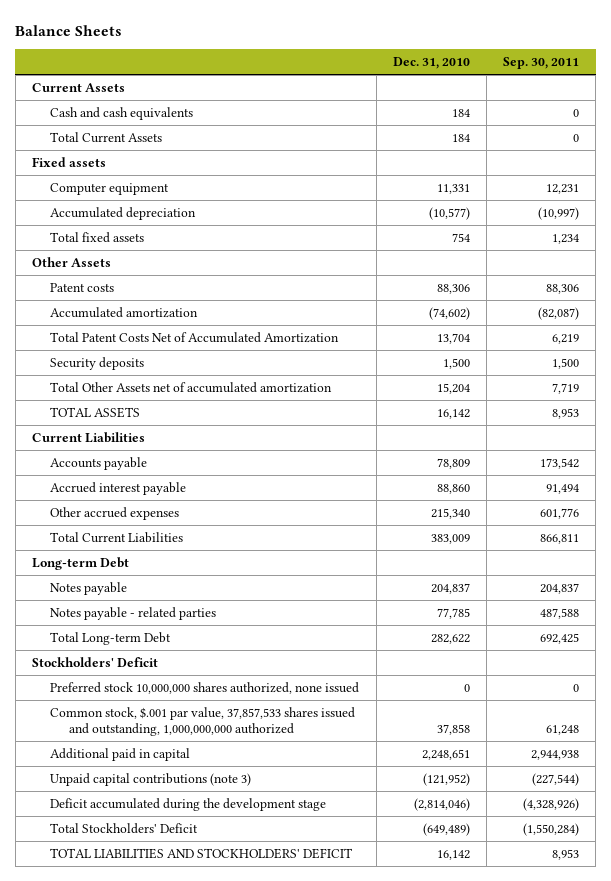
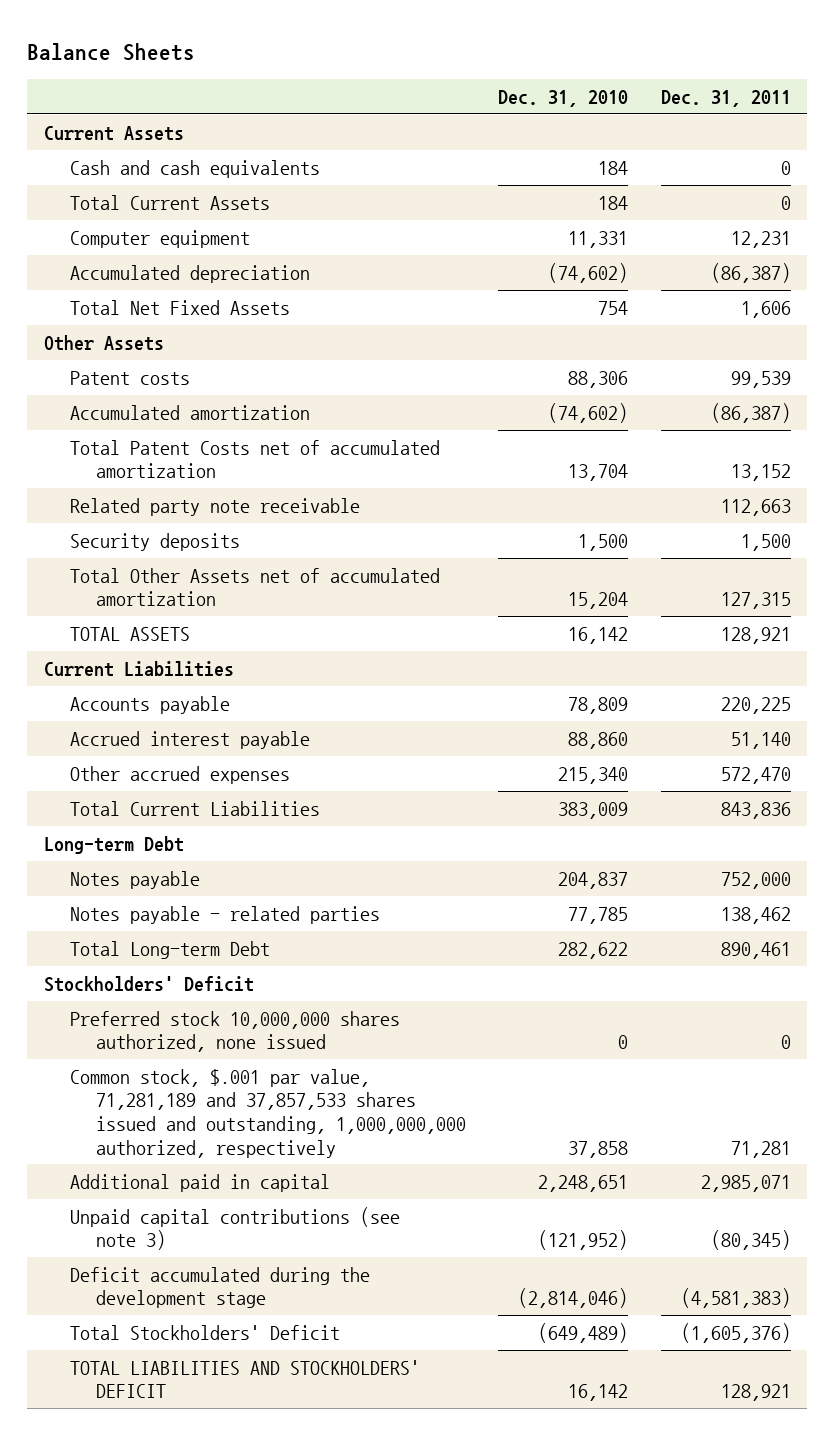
[503,57,580,70] Sep. 30, 2011 -> none
none -> [660,89,791,107] Dec. 31, 2011
[31,156,106,167] Fixed assets -> none
[428,206,470,220] (10,577) -> [548,262,629,283] (74,602)
[50,231,145,243] Total fixed assets -> [69,299,290,315] Total Net Fixed Assets
[50,331,340,343] Total Patent Costs Net of Accumulated Amortization -> [69,439,440,479] Total Patent Costs net of accumulated amortization
none -> [69,497,360,516] Related party note receivable
[50,706,356,736] Common stock, $.001 par value, 37,857,533 shares issued and outstanding, 1,000,000,000 authorized -> [69,1068,466,1158] Common stock, $.001 par value, 71,281,189 and 37,857,533 shares issued and outstanding, 1,000,000,000 authorized, respectively
[50,772,252,786] Unpaid capital contributions (note 3) -> [69,1206,400,1251] Unpaid capital contributions (see note 3)

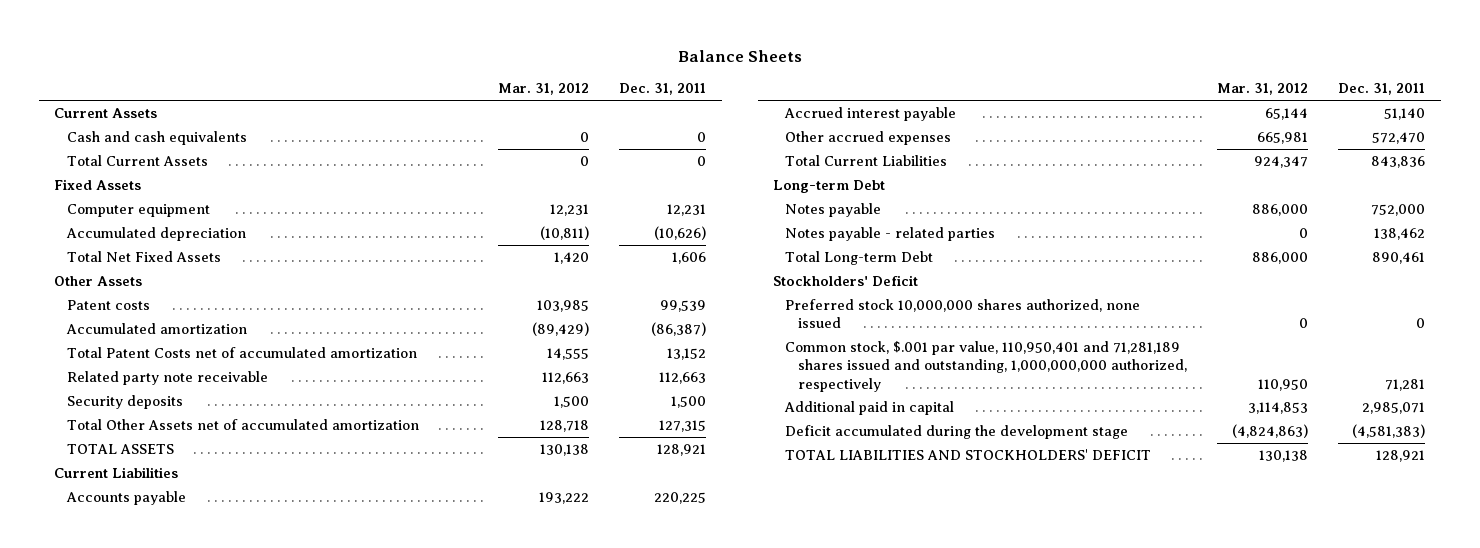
[498,89,629,107] Dec. 31, 2010 -> none
none -> [498,83,590,96] Mar. 31, 2012
none -> [54,179,142,191] Fixed Assets
[710,262,791,283] (86,387) -> [654,226,707,241] (10,626)
[69,1068,466,1158] Common stock, $.001 par value, 71,281,189 and 37,857,533 shares issued and outstanding, 1,000,000,000 authorized, respectively -> [785,341,1187,392] Common stock, $.001 par value, 110,950,401 and 71,281,189 shares issued and outstanding, 1,000,000,000 authorized, respectively
[69,1206,400,1251] Unpaid capital contributions (see note 3) -> none
[69,1324,340,1340] Total Stockholders' Deficit -> none

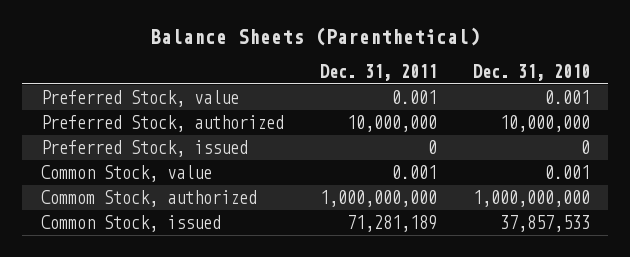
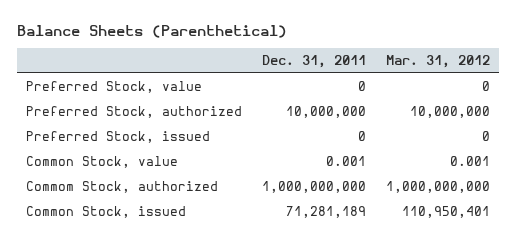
[472,63,590,81] Dec. 31, 2010 -> none
none -> [385,55,490,69] Mar. 31, 2012
[391,90,437,105] 0.001 -> [358,81,367,92] 0

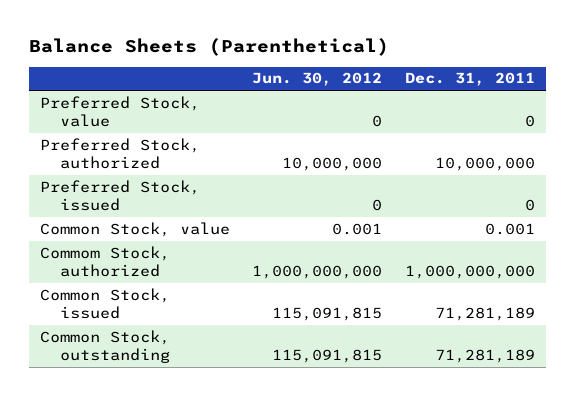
[385,55,490,69] Mar. 31, 2012 -> none
none -> [252,72,383,87] Jun. 30, 2012
none -> [40,329,171,363] Common Stock, outstanding

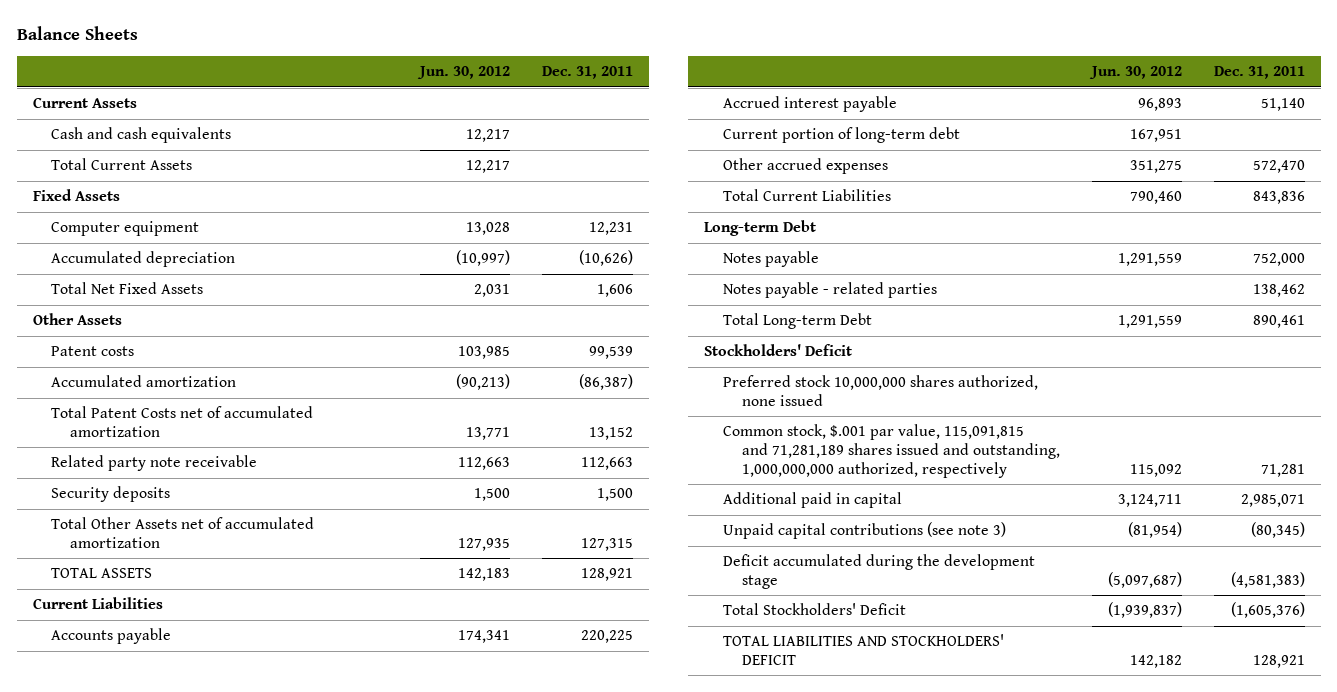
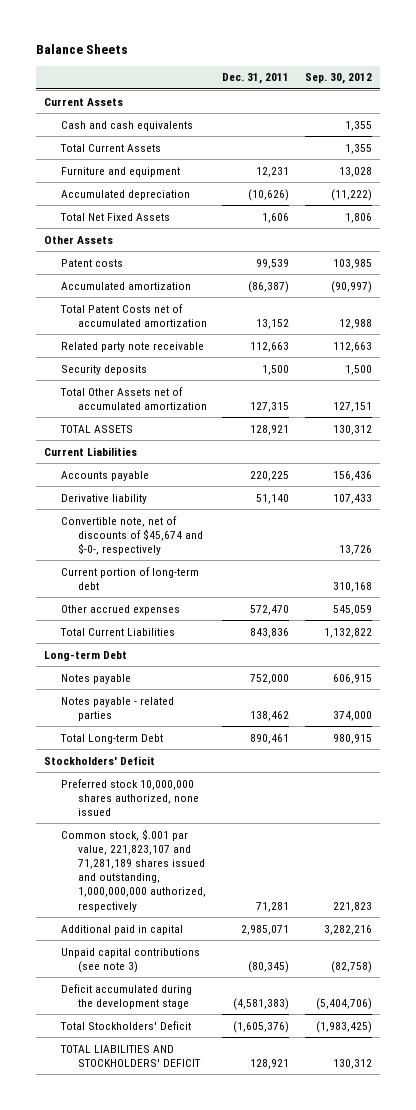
[417,66,511,80] Jun. 30, 2012 -> none
none -> [304,73,372,85] Sep. 30, 2012
[32,189,120,202] Fixed Assets -> none
[51,221,200,237] Computer equipment -> [60,166,180,177] Furniture and equipment
[722,96,897,113] Accrued interest payable -> [60,493,147,504] Derivative liability
none -> [60,515,203,555] Convertible note, net of discounts of $45,674 and $-0-, respectively
[722,424,1060,478] Common stock, $.001 par value, 115,091,815 and 71,281,189 shares issued and outstanding, 1,000,000,000 authorized, respectively -> [60,828,206,912] Common stock, $.001 par value, 221,823,107 and 71,281,189 shares issued and outstanding, 1,000,000,000 authorized, respectively

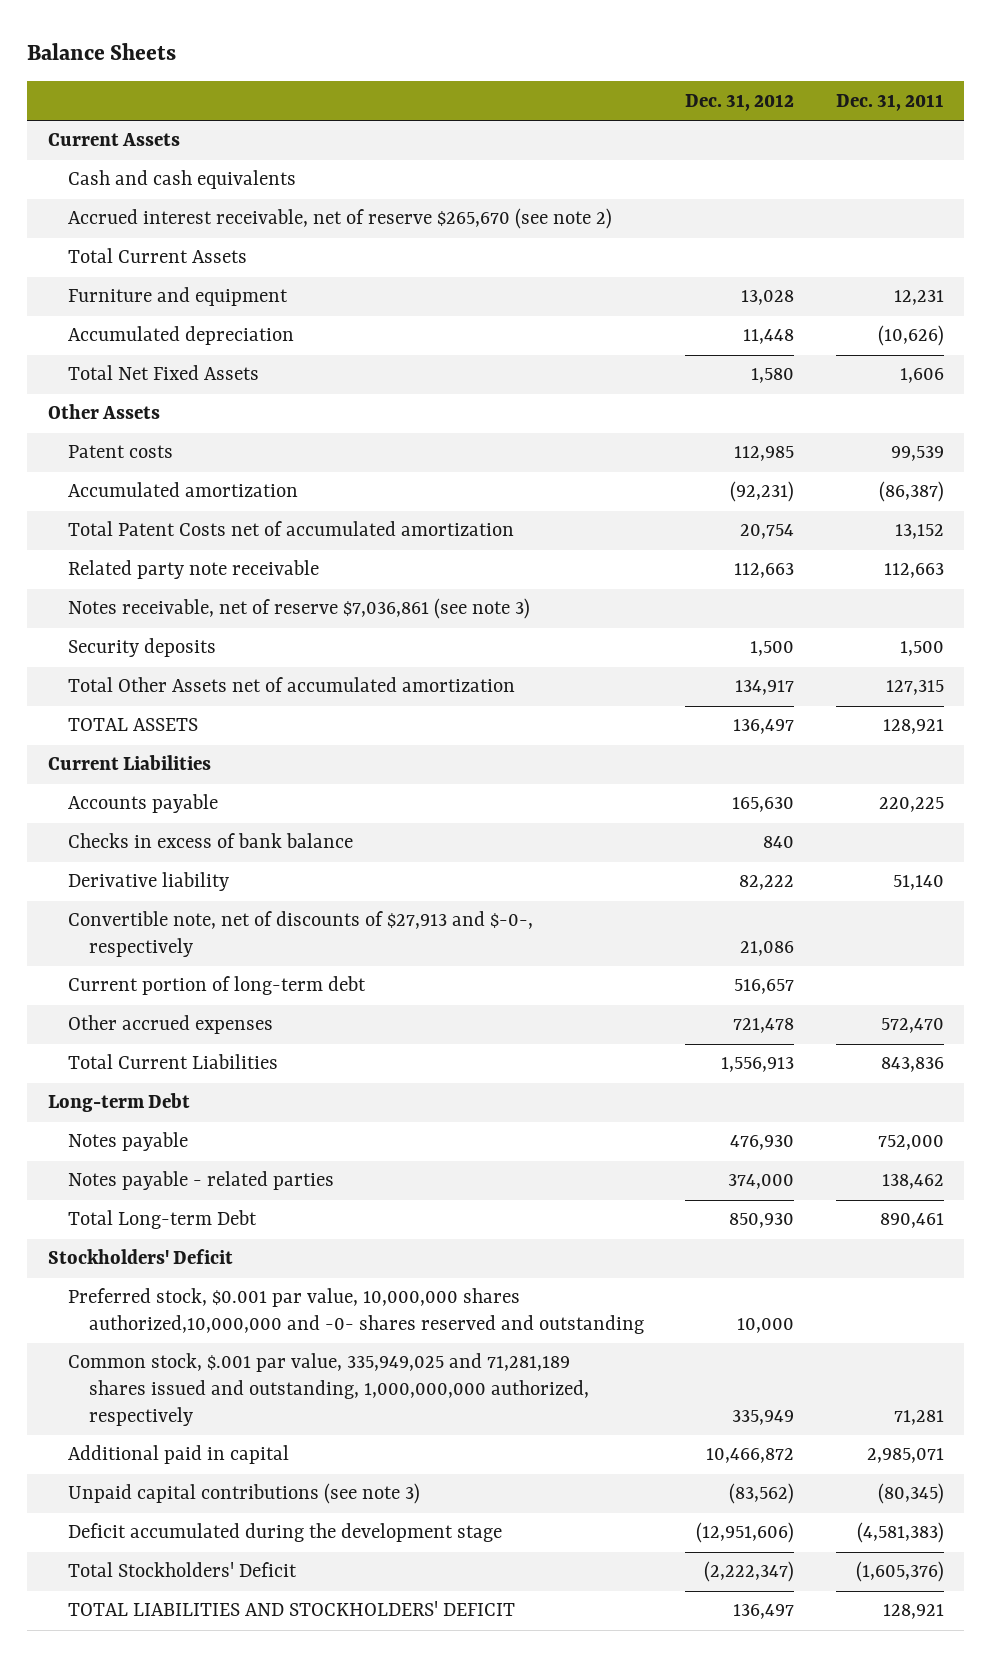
[304,73,372,85] Sep. 30, 2012 -> none
none -> [685,93,795,111] Dec. 31, 2012
none -> [68,208,613,230] Accrued interest receivable, net of reserve $265,670 (see note 2)
none -> [68,598,531,620] Notes receivable, net of reserve $7,036,861 (see note 3)
none -> [68,833,354,849] Checks in excess of bank balance
[60,515,203,555] Convertible note, net of discounts of $45,674 and $-0-, respectively -> [68,911,534,958] Convertible note, net of discounts of $27,913 and $-0-, respectively
[60,778,199,816] Preferred stock 10,000,000 shares authorized, none issued -> [68,1288,644,1335] Preferred stock, $0.001 par value, 10,000,000 shares authorized,10,000,000 and -0- shares reserved and outstanding
[60,828,206,912] Common stock, $.001 par value, 221,823,107 and 71,281,189 shares issued and outstanding, 1,000,000,000 authorized, respectively -> [68,1353,589,1426] Common stock, $.001 par value, 335,949,025 and 71,281,189 shares issued and outstanding, 1,000,000,000 authorized, respectively

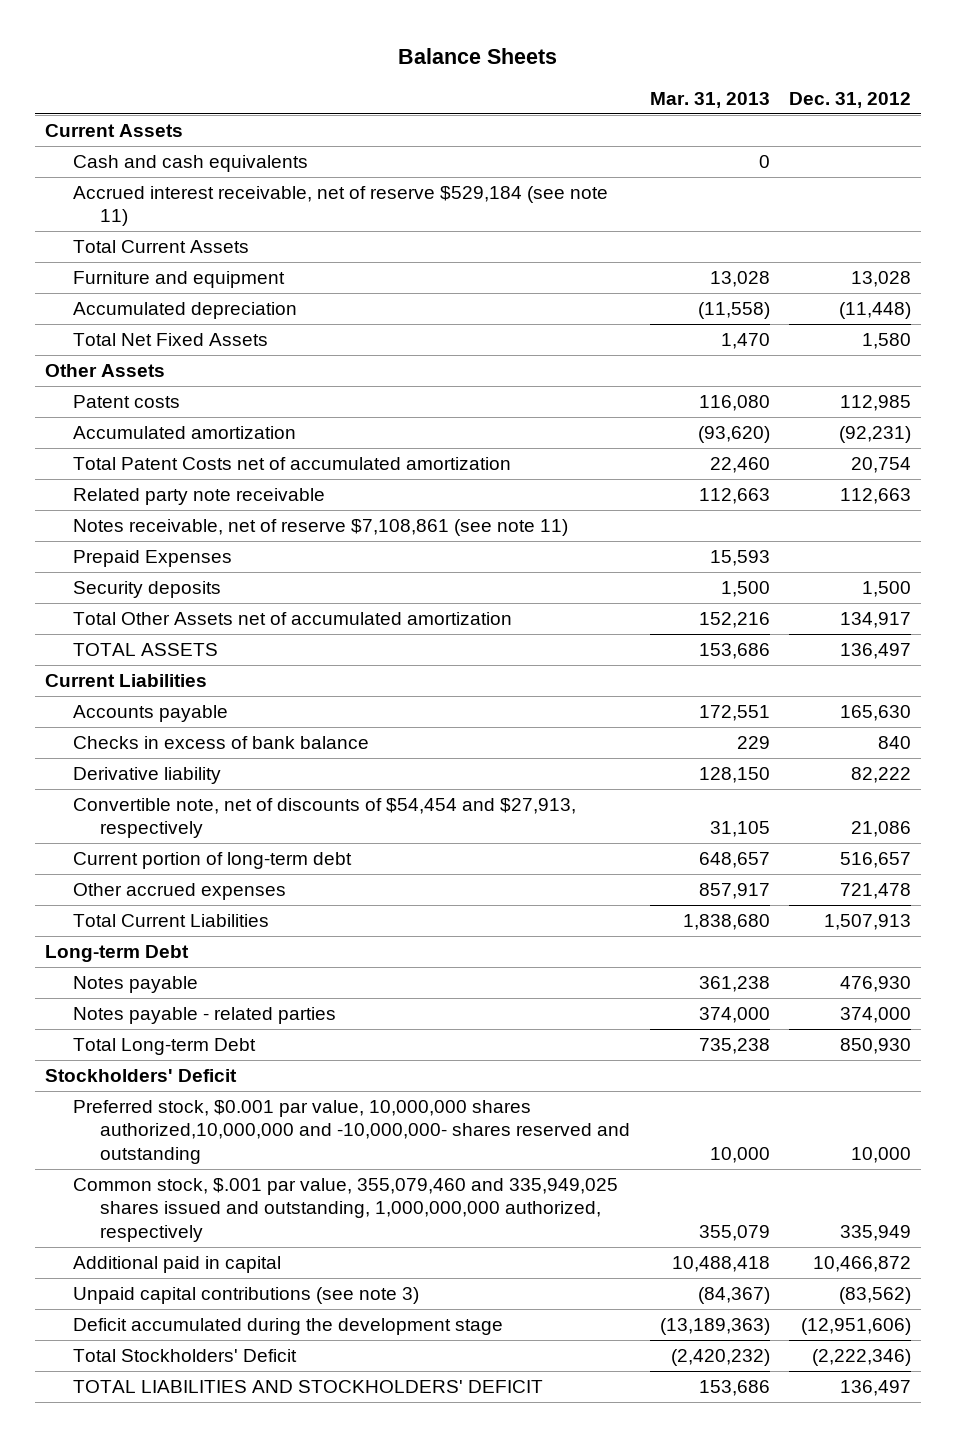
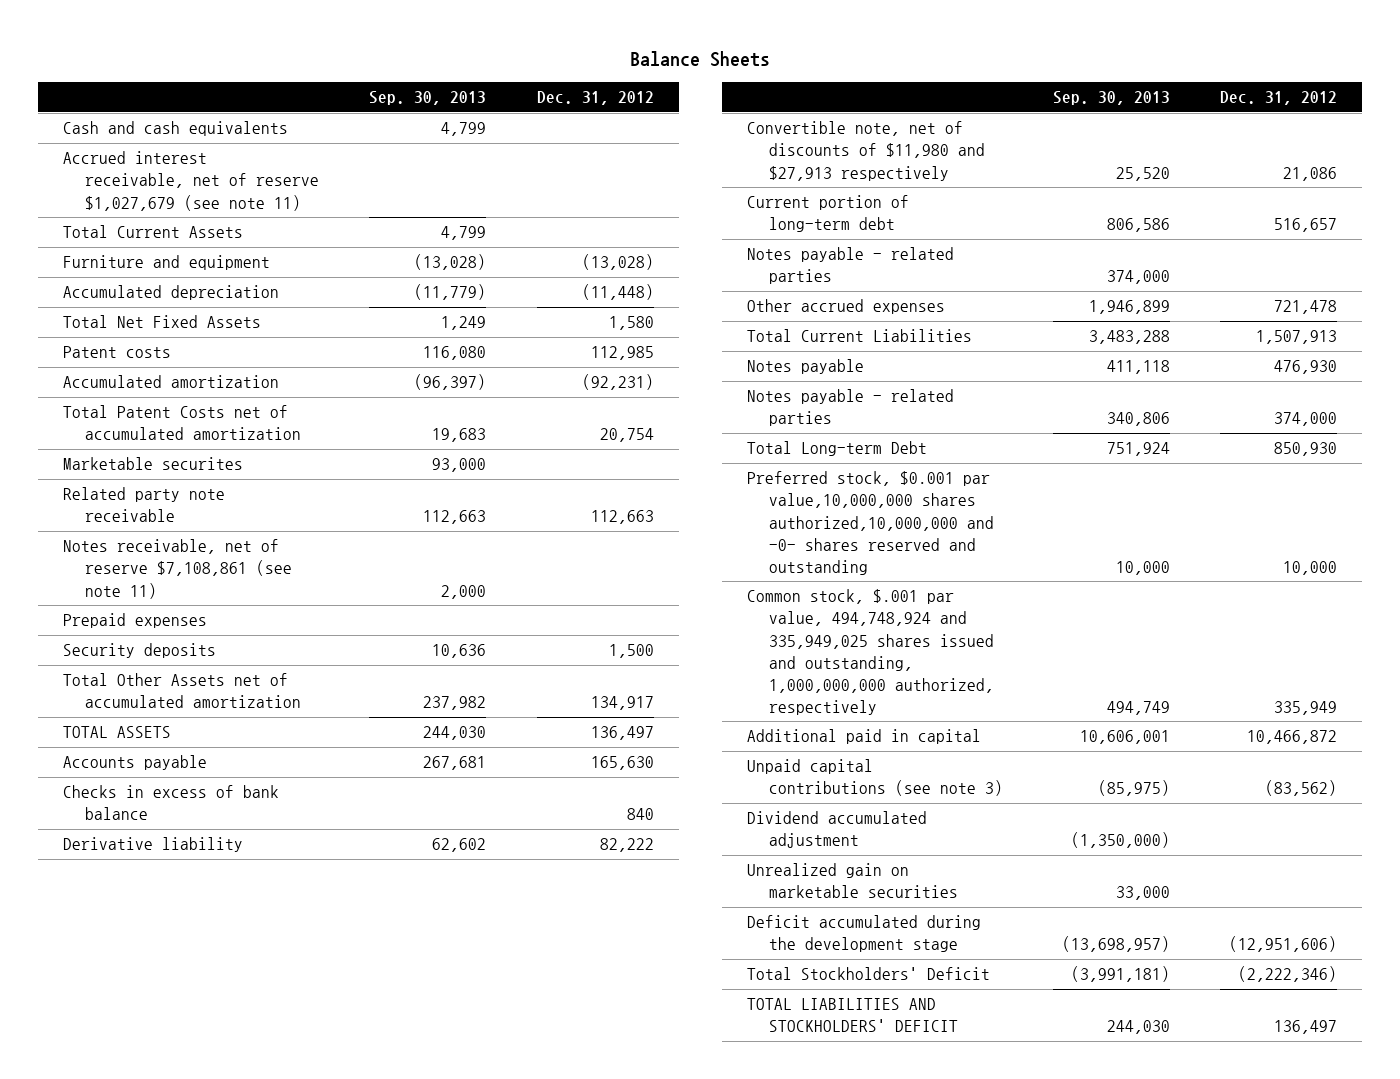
[649,92,770,109] Mar. 31, 2013 -> none
none -> [369,91,487,106] Sep. 30, 2013
[45,123,184,137] Current Assets -> none
[72,185,608,227] Accrued interest receivable, net of reserve $529,184 (see note 11) -> [63,151,319,211] Accrued interest receivable, net of reserve $1,027,679 (see note 11)
[851,270,912,287] 13,028 -> [581,254,654,271] (13,028)
[45,363,166,377] Other Assets -> none
none -> [63,457,244,471] Marketable securites
[72,549,232,567] Prepaid Expenses -> [63,613,208,629] Prepaid expenses
[45,673,208,687] Current Liabilities -> none
[72,797,576,839] Convertible note, net of discounts of $54,454 and $27,913, respectively -> [746,121,985,181] Convertible note, net of discounts of $11,980 and $27,913 respectively
none -> [746,247,954,285] Notes payable - related parties
[45,944,190,962] Long-term Debt -> none
[45,1068,238,1082] Stockholders' Deficit -> none
[72,1099,630,1164] Preferred stock, $0.001 par value, 10,000,000 shares authorized,10,000,000 and -10,000,000- shares reserved and outstanding -> [746,471,994,575] Preferred stock, $0.001 par value,10,000,000 shares authorized,10,000,000 and -0- shares reserved and outstanding
[72,1177,618,1242] Common stock, $.001 par value, 355,079,460 and 335,949,025 shares issued and outstanding, 1,000,000,000 authorized, respectively -> [746,589,994,716] Common stock, $.001 par value, 494,748,924 and 335,949,025 shares issued and outstanding, 1,000,000,000 authorized, respectively
none -> [746,811,927,849] Dividend accumulated adjustment
none -> [746,863,958,899] Unrealized gain on marketable securities

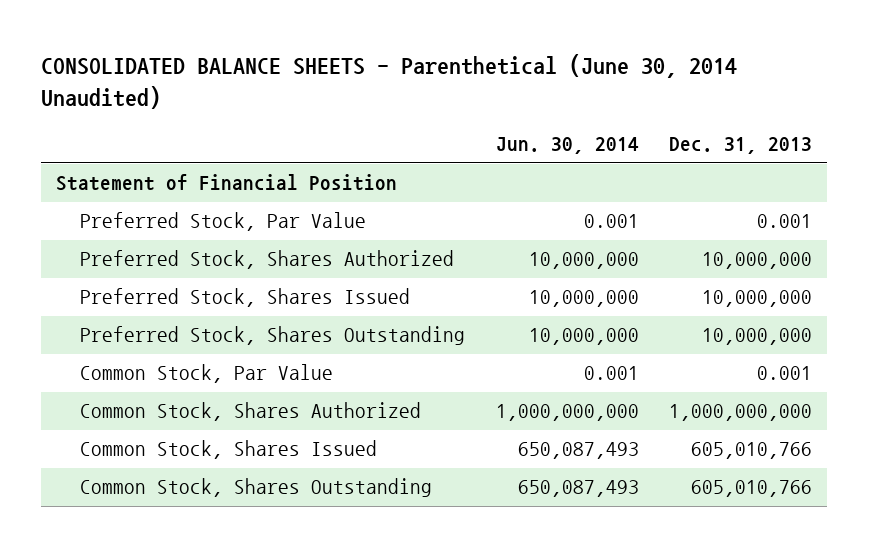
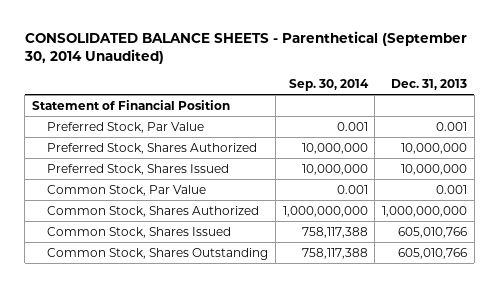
[41,53,738,109] CONSOLIDATED BALANCE SHEETS - Parenthetical (June 30, 2014 Unaudited) -> [23,30,467,65] CONSOLIDATED BALANCE SHEETS - Parenthetical (September 30, 2014 Unaudited)
[495,137,639,155] Jun. 30, 2014 -> none
none -> [288,78,369,91] Sep. 30, 2014
[80,326,466,346] Preferred Stock, Shares Outstanding -> none

